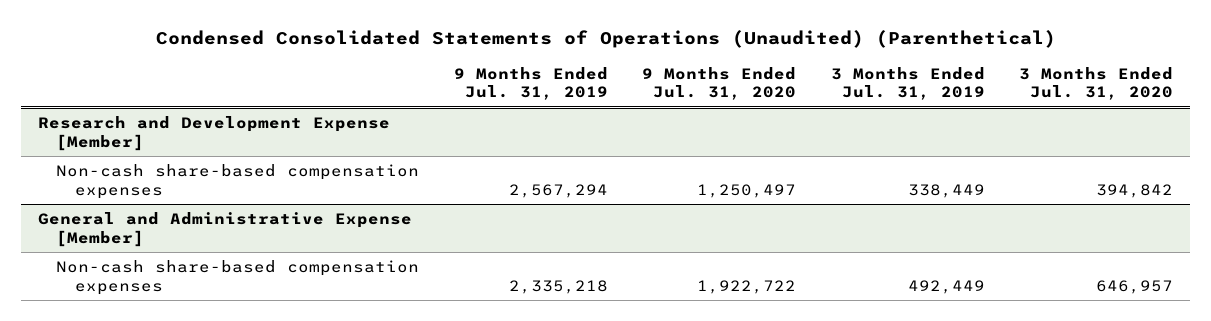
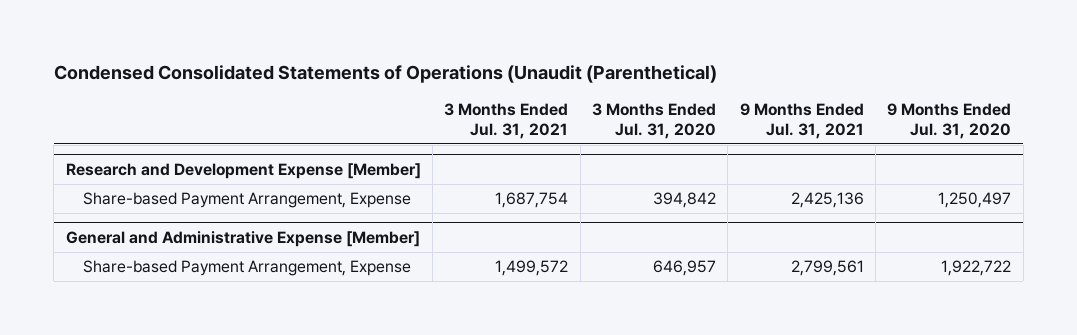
[155,29,1056,48] Condensed Consolidated Statements of Operations (Unaudited) (Parenthetical) -> [53,64,717,83] Condensed Consolidated Statements of Operations (Unaudit (Parenthetical)
[453,66,608,101] 9 Months Ended Jul. 31, 2019 -> none
[830,66,985,101] 3 Months Ended Jul. 31, 2019 -> none
none -> [444,103,569,139] 3 Months Ended Jul. 31, 2021
none -> [739,103,864,139] 9 Months Ended Jul. 31, 2021
[56,163,420,199] Non-cash share-based compensation expenses -> [82,192,411,209] Share-based Payment Arrangement, Expense
[56,259,420,295] Non-cash share-based compensation expenses -> [82,260,411,277] Share-based Payment Arrangement, Expense

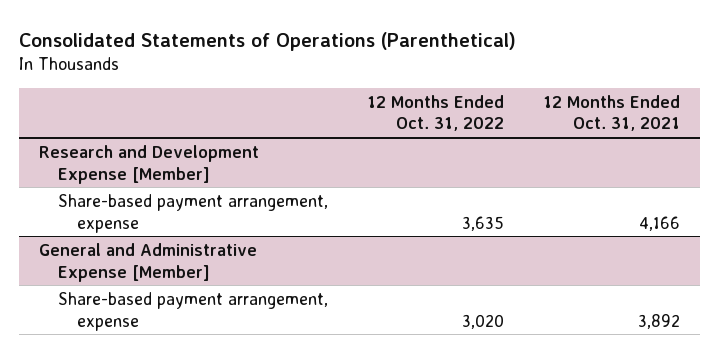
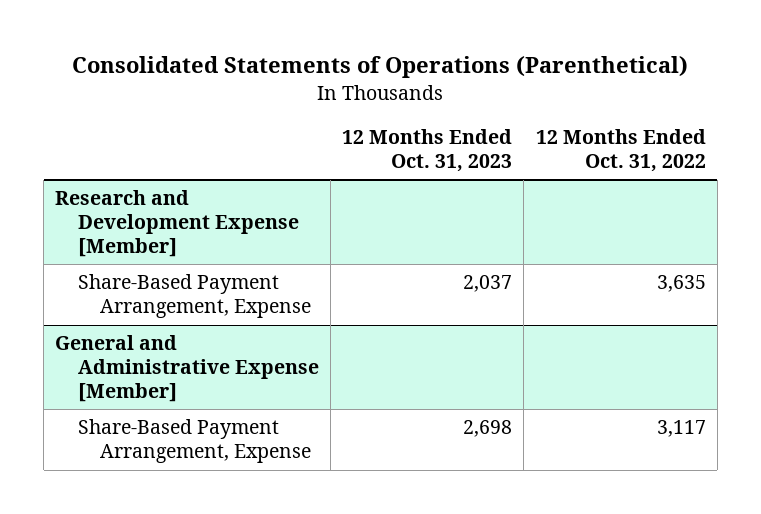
[543,94,681,132] 12 Months Ended Oct. 31, 2021 -> none
none -> [342,129,513,172] 12 Months Ended Oct. 31, 2023
[57,193,328,233] Share-based payment arrangement, expense -> [77,274,312,319] Share-Based Payment Arrangement, Expense
[57,291,328,331] Share-based payment arrangement, expense -> [77,419,312,464] Share-Based Payment Arrangement, Expense
[462,313,505,329] 3,020 -> [656,420,706,438] 3,117

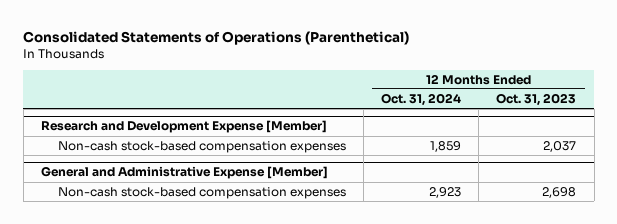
[535,129,706,172] 12 Months Ended Oct. 31, 2022 -> none
none -> [381,92,462,106] Oct. 31, 2024
[77,274,312,319] Share-Based Payment Arrangement, Expense -> [57,140,346,153] Non-cash stock-based compensation expenses
[77,419,312,464] Share-Based Payment Arrangement, Expense -> [57,186,346,199] Non-cash stock-based compensation expenses

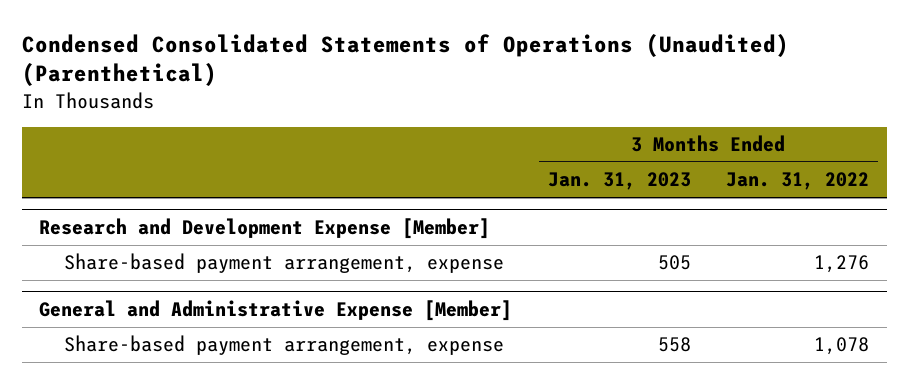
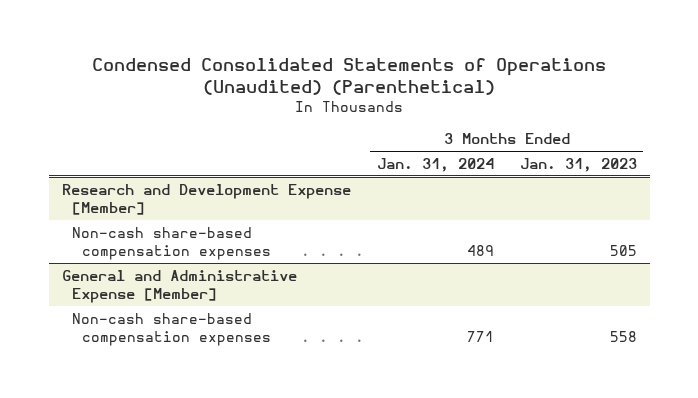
[726,172,870,191] Jan. 31, 2022 -> none
none -> [376,157,494,172] Jan. 31, 2024
[64,253,505,274] Share-based payment arrangement, expense -> [71,226,272,260] Non-cash share-based compensation expenses
[64,335,505,356] Share-based payment arrangement, expense -> [71,312,272,346] Non-cash share-based compensation expenses

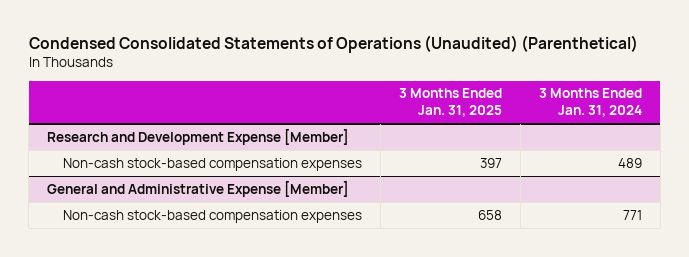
[519,157,637,172] Jan. 31, 2023 -> none
none -> [398,88,502,118] 3 Months Ended Jan. 31, 2025
[71,226,272,260] Non-cash share-based compensation expenses -> [62,157,362,171] Non-cash stock-based compensation expenses
[71,312,272,346] Non-cash share-based compensation expenses -> [62,209,362,223] Non-cash stock-based compensation expenses

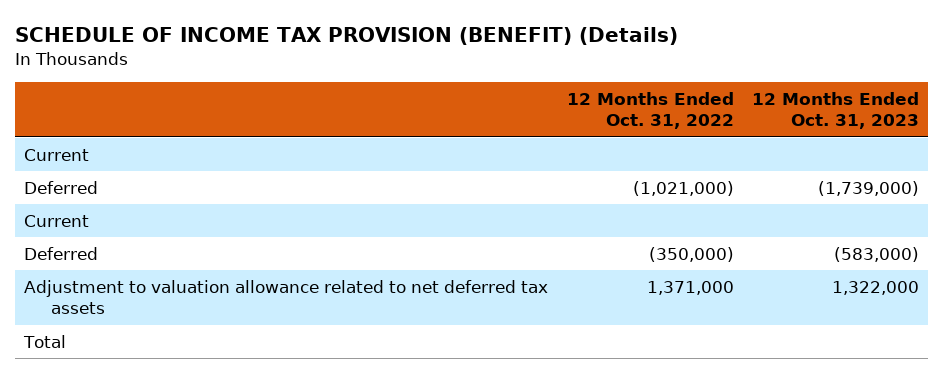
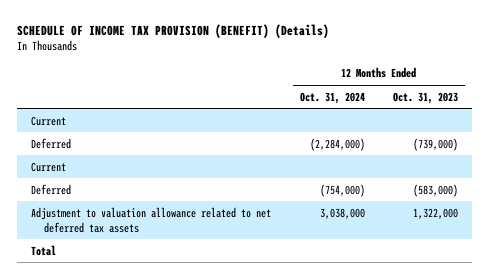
[566,91,734,130] 12 Months Ended Oct. 31, 2022 -> none
none -> [299,91,365,104] Oct. 31, 2024
[817,180,919,196] (1,739,000) -> [413,137,459,151] (739,000)

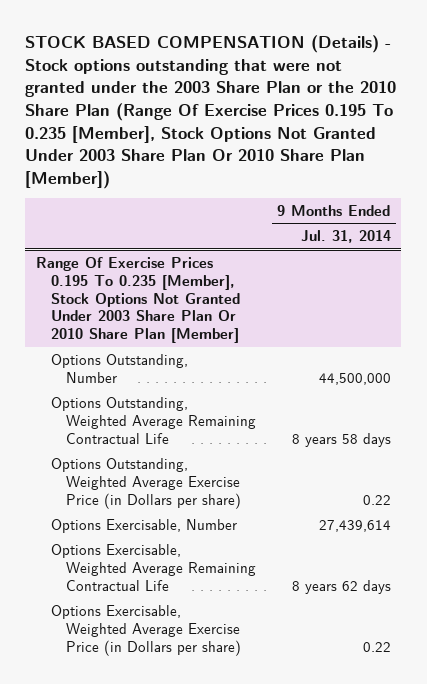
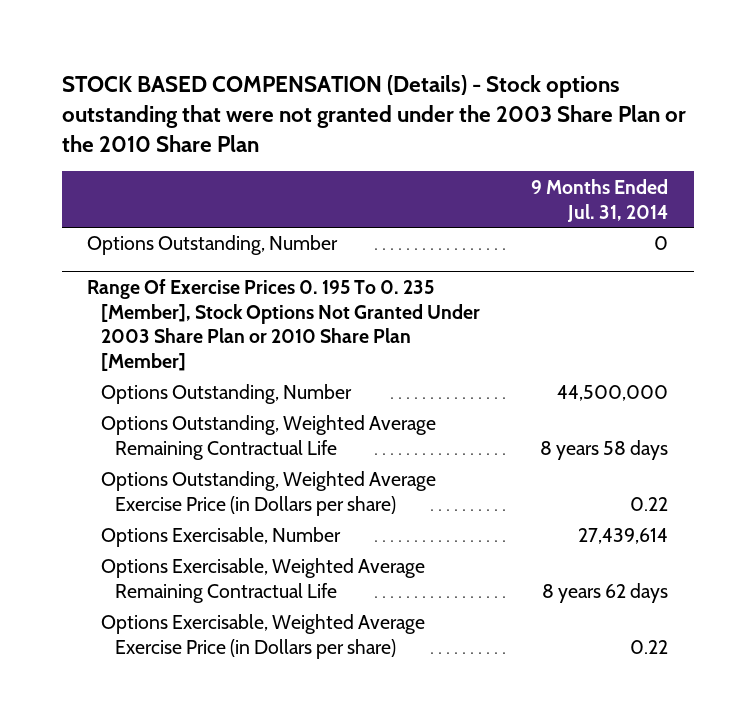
[25,34,397,189] STOCK BASED COMPENSATION (Details) - Stock options outstanding that were not granted under the 2003 Share Plan or the 2010 Share Plan (Range Of Exercise Prices 0.195 To 0.235 [Member], Stock Options Not Granted Under 2003 Share Plan Or 2010 Share Plan [Member]) -> [61,74,686,153] STOCK BASED COMPENSATION (Details) - Stock options outstanding that were not granted under the 2003 Share Plan or the 2010 Share Plan
none -> [87,235,339,256] Options Outstanding, Number
[36,256,241,344] Range Of Exercise Prices 0.195 To 0.235 [Member], Stock Options Not Granted Under 2003 Share Plan Or 2010 Share Plan [Member] -> [87,278,481,371] Range Of Exercise Prices 0. 195 To 0. 235 [Member], Stock Options Not Granted Under 2003 Share Plan or 2010 Share Plan [Member]

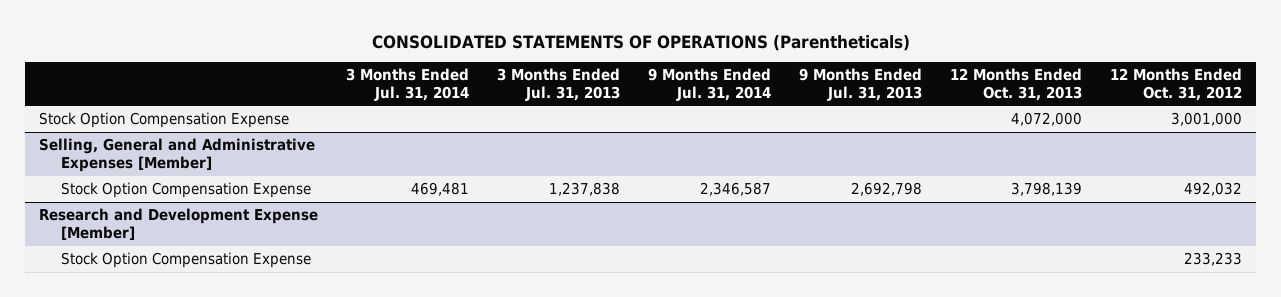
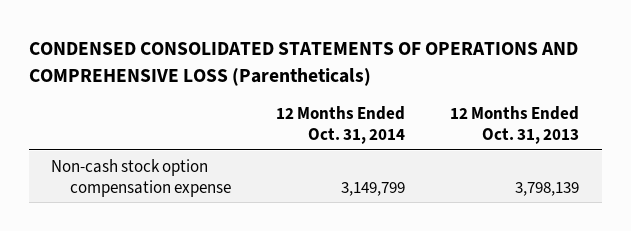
[371,34,910,51] CONSOLIDATED STATEMENTS OF OPERATIONS (Parentheticals) -> [28,42,578,86] CONDENSED CONSOLIDATED STATEMENTS OF OPERATIONS AND COMPREHENSIVE LOSS (Parentheticals)
[346,67,470,101] 3 Months Ended Jul. 31, 2014 -> none
[497,67,621,101] 3 Months Ended Jul. 31, 2013 -> none
[648,67,772,101] 9 Months Ended Jul. 31, 2014 -> none
[799,67,923,101] 9 Months Ended Jul. 31, 2013 -> none
[1110,67,1243,101] 12 Months Ended Oct. 31, 2012 -> none
none -> [276,106,406,145] 12 Months Ended Oct. 31, 2014
[39,138,316,173] Selling, General and Administrative Expenses [Member] -> none
[61,182,312,199] Stock Option Compensation Expense -> none
[39,208,319,241] Research and Development Expense [Member] -> none
[61,252,312,269] Stock Option Compensation Expense -> none
[39,112,290,129] Stock Option Compensation Expense -> [51,158,231,197] Non-cash stock option compensation expense
[1011,112,1083,127] 4,072,000 -> [515,181,580,196] 3,798,139

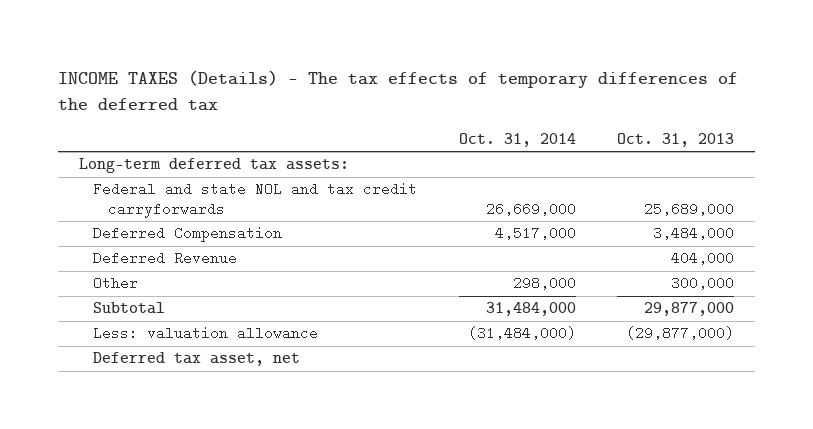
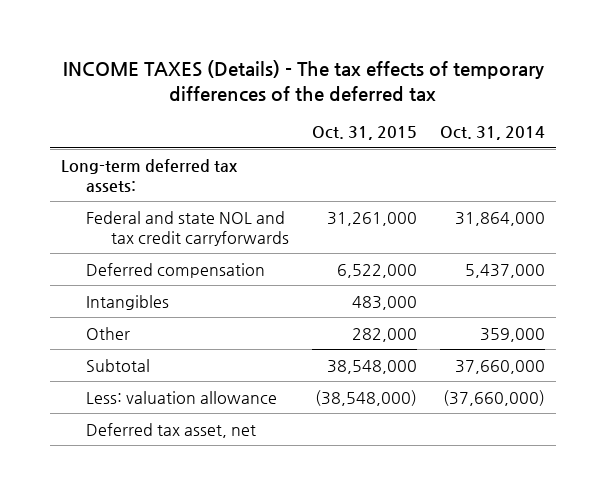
[617,132,735,147] Oct. 31, 2013 -> none
none -> [311,126,417,141] Oct. 31, 2015
[93,251,238,266] Deferred Revenue -> none
[485,202,576,217] 26,669,000 -> [454,211,545,226] 31,864,000
[93,226,283,243] Deferred Compensation -> [86,262,266,278] Deferred compensation
[494,226,576,241] 4,517,000 -> [464,263,545,278] 5,437,000
none -> [86,294,170,310] Intangibles
[512,276,576,291] 298,000 -> [479,327,545,342] 359,000
[485,302,576,317] 31,484,000 -> [454,359,545,374] 37,660,000
[467,326,576,341] (31,484,000) -> [442,389,545,406] (37,660,000)

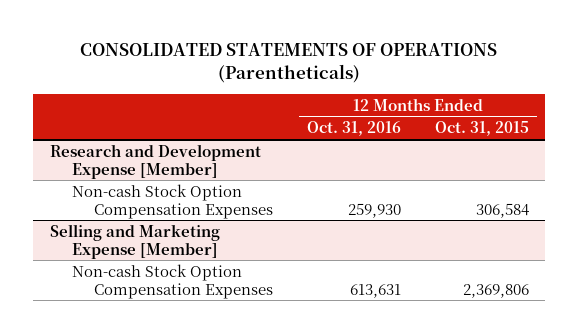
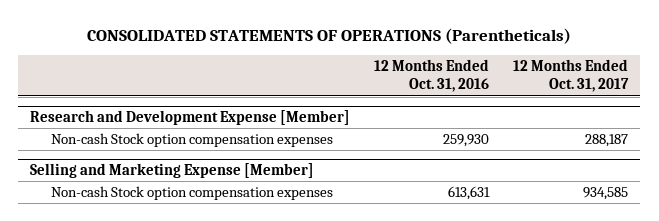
[434,121,529,137] Oct. 31, 2015 -> none
none -> [513,59,630,93] 12 Months Ended Oct. 31, 2017
[72,183,274,219] Non-cash Stock Option Compensation Expenses -> [50,133,333,148] Non-cash Stock option compensation expenses
[72,263,274,299] Non-cash Stock Option Compensation Expenses -> [50,186,333,201] Non-cash Stock option compensation expenses

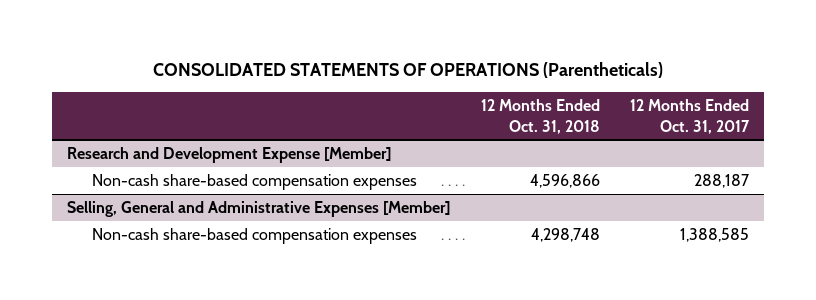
[374,59,490,93] 12 Months Ended Oct. 31, 2016 -> none
none -> [480,99,600,134] 12 Months Ended Oct. 31, 2018
[30,163,315,179] Selling and Marketing Expense [Member] -> none
[50,133,333,148] Non-cash Stock option compensation expenses -> [91,173,417,190] Non-cash share-based compensation expenses
none -> [66,200,450,217] Selling, General and Administrative Expenses [Member]
[50,186,333,201] Non-cash Stock option compensation expenses -> [91,227,417,244] Non-cash share-based compensation expenses
[583,187,629,201] 934,585 -> [680,227,750,242] 1,388,585

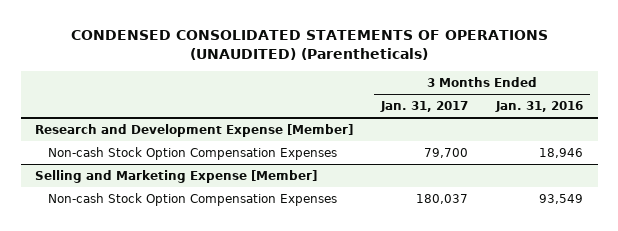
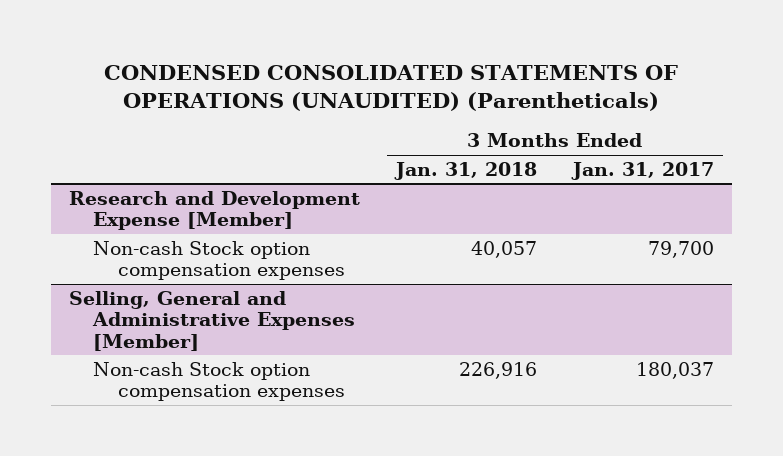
[495,101,584,113] Jan. 31, 2016 -> none
none -> [393,161,537,180] Jan. 31, 2018
[34,170,317,184] Selling and Marketing Expense [Member] -> none
[47,147,337,161] Non-cash Stock Option Compensation Expenses -> [93,240,345,281] Non-cash Stock option compensation expenses
none -> [69,290,356,351] Selling, General and Administrative Expenses [Member]
[47,193,337,207] Non-cash Stock Option Compensation Expenses -> [93,361,345,402] Non-cash Stock option compensation expenses

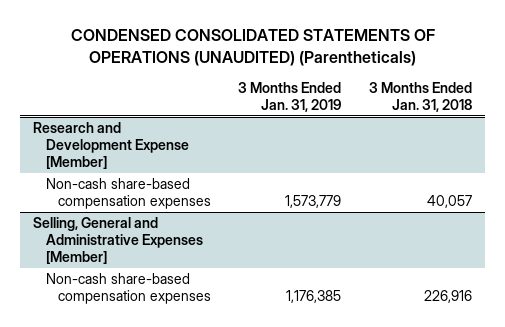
[570,161,714,180] Jan. 31, 2017 -> none
none -> [238,81,342,112] 3 Months Ended Jan. 31, 2019
[93,240,345,281] Non-cash Stock option compensation expenses -> [45,178,212,209] Non-cash share-based compensation expenses
[93,361,345,402] Non-cash Stock option compensation expenses -> [45,273,212,304] Non-cash share-based compensation expenses

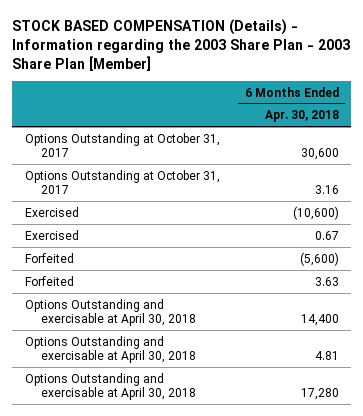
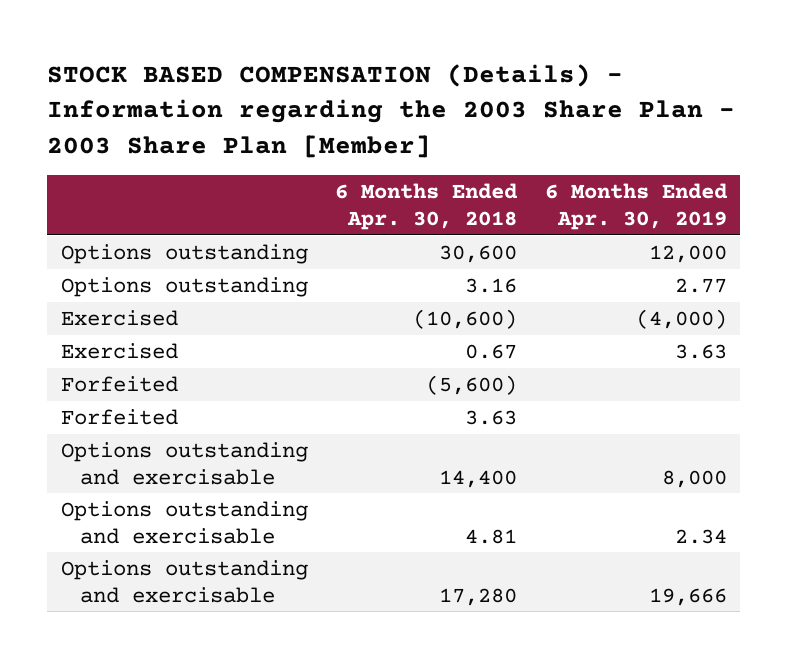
none -> [544,183,728,230] 6 Months Ended Apr. 30, 2019
[24,132,220,157] Options Outstanding at October 31, 2017 -> [60,243,308,264] Options outstanding
[24,169,220,194] Options Outstanding at October 31, 2017 -> [60,276,308,297] Options outstanding
[24,298,197,326] Options Outstanding and exercisable at April 30, 2018 -> [60,441,308,485] Options outstanding and exercisable
[24,335,197,363] Options Outstanding and exercisable at April 30, 2018 -> [60,500,308,544] Options outstanding and exercisable
[24,372,197,400] Options Outstanding and exercisable at April 30, 2018 -> [60,559,308,603] Options outstanding and exercisable

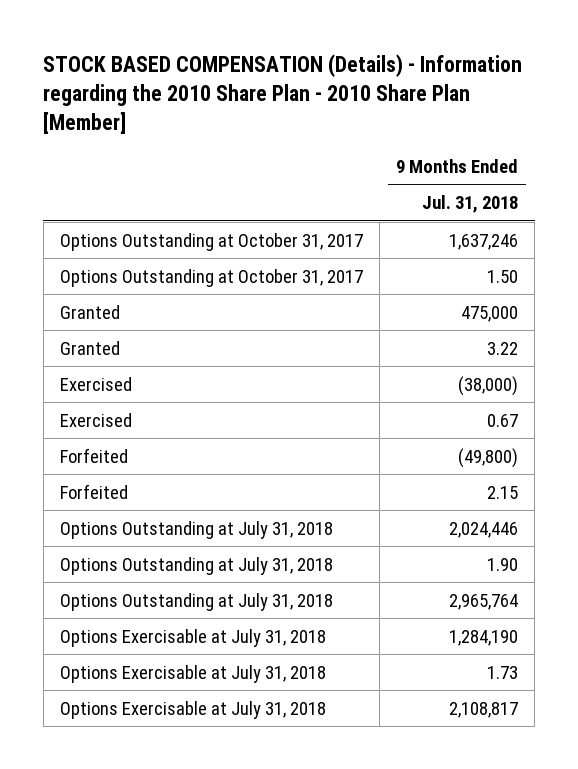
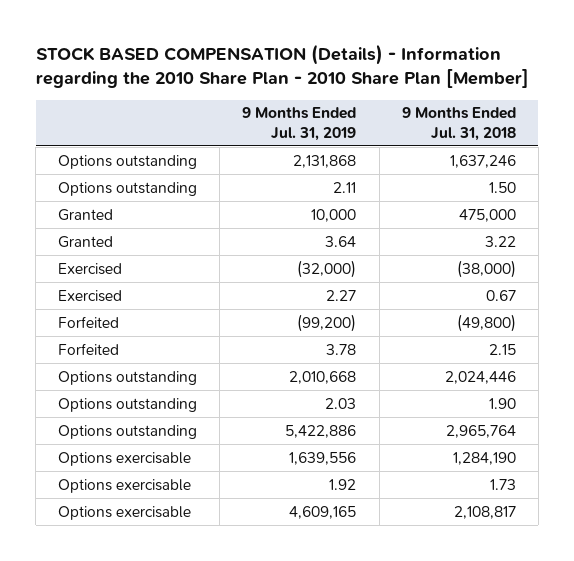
none -> [242,107,357,141] 9 Months Ended Jul. 31, 2019
[59,232,363,251] Options Outstanding at October 31, 2017 -> [58,154,198,169] Options outstanding
[59,268,363,287] Options Outstanding at October 31, 2017 -> [58,181,198,196] Options outstanding
[59,520,333,539] Options Outstanding at July 31, 2018 -> [58,370,198,385] Options outstanding
[59,556,333,575] Options Outstanding at July 31, 2018 -> [58,397,198,412] Options outstanding
[59,592,333,611] Options Outstanding at July 31, 2018 -> [58,424,198,439] Options outstanding
[59,628,326,647] Options Exercisable at July 31, 2018 -> [58,451,192,466] Options exercisable
[59,664,326,683] Options Exercisable at July 31, 2018 -> [58,478,192,493] Options exercisable
[59,700,326,719] Options Exercisable at July 31, 2018 -> [58,505,192,520] Options exercisable

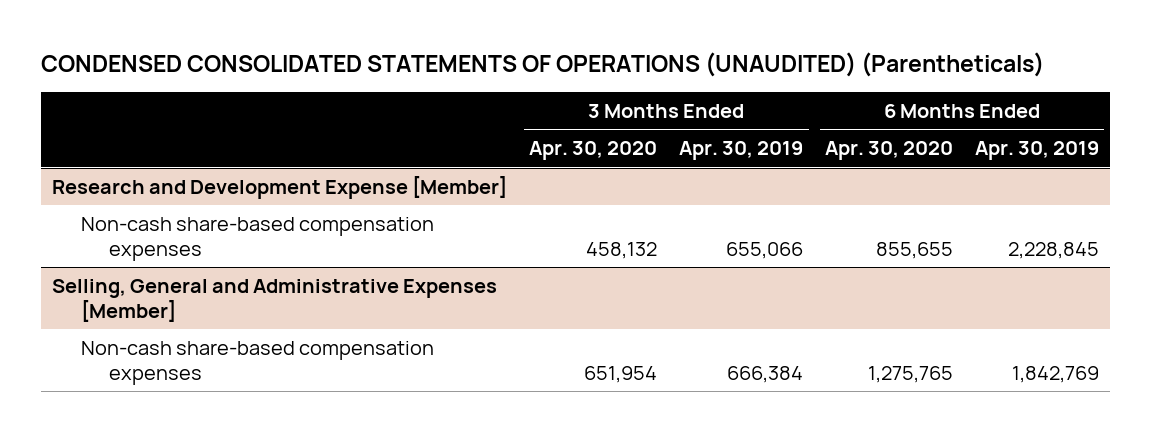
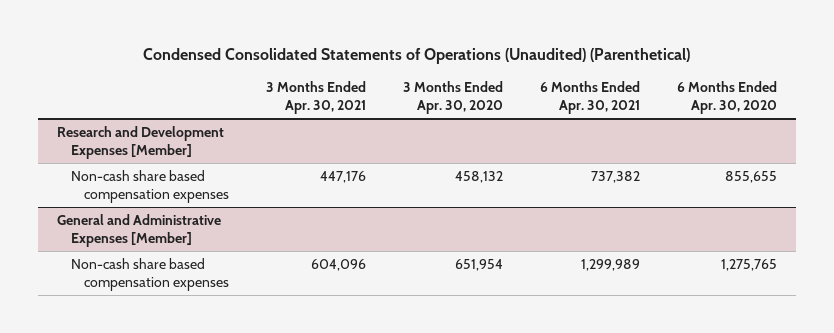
[41,52,1045,78] CONDENSED CONSOLIDATED STATEMENTS OF OPERATIONS (UNAUDITED) (Parentheticals) -> [143,48,691,65] Condensed Consolidated Statements of Operations (Unaudited) (Parenthetical)
[679,141,804,161] Apr. 30, 2019 -> none
[974,141,1099,161] Apr. 30, 2019 -> none
none -> [266,81,367,115] 3 Months Ended Apr. 30, 2021
none -> [540,81,641,115] 6 Months Ended Apr. 30, 2021
[52,175,508,199] Research and Development Expense [Member] -> [56,125,224,159] Research and Development Expenses [Member]
[80,216,434,262] Non-cash share-based compensation expenses -> [70,169,230,203] Non-cash share based compensation expenses
[52,278,498,323] Selling, General and Administrative Expenses [Member] -> [56,213,221,247] General and Administrative Expenses [Member]
[80,340,434,386] Non-cash share-based compensation expenses -> [70,257,230,291] Non-cash share based compensation expenses

